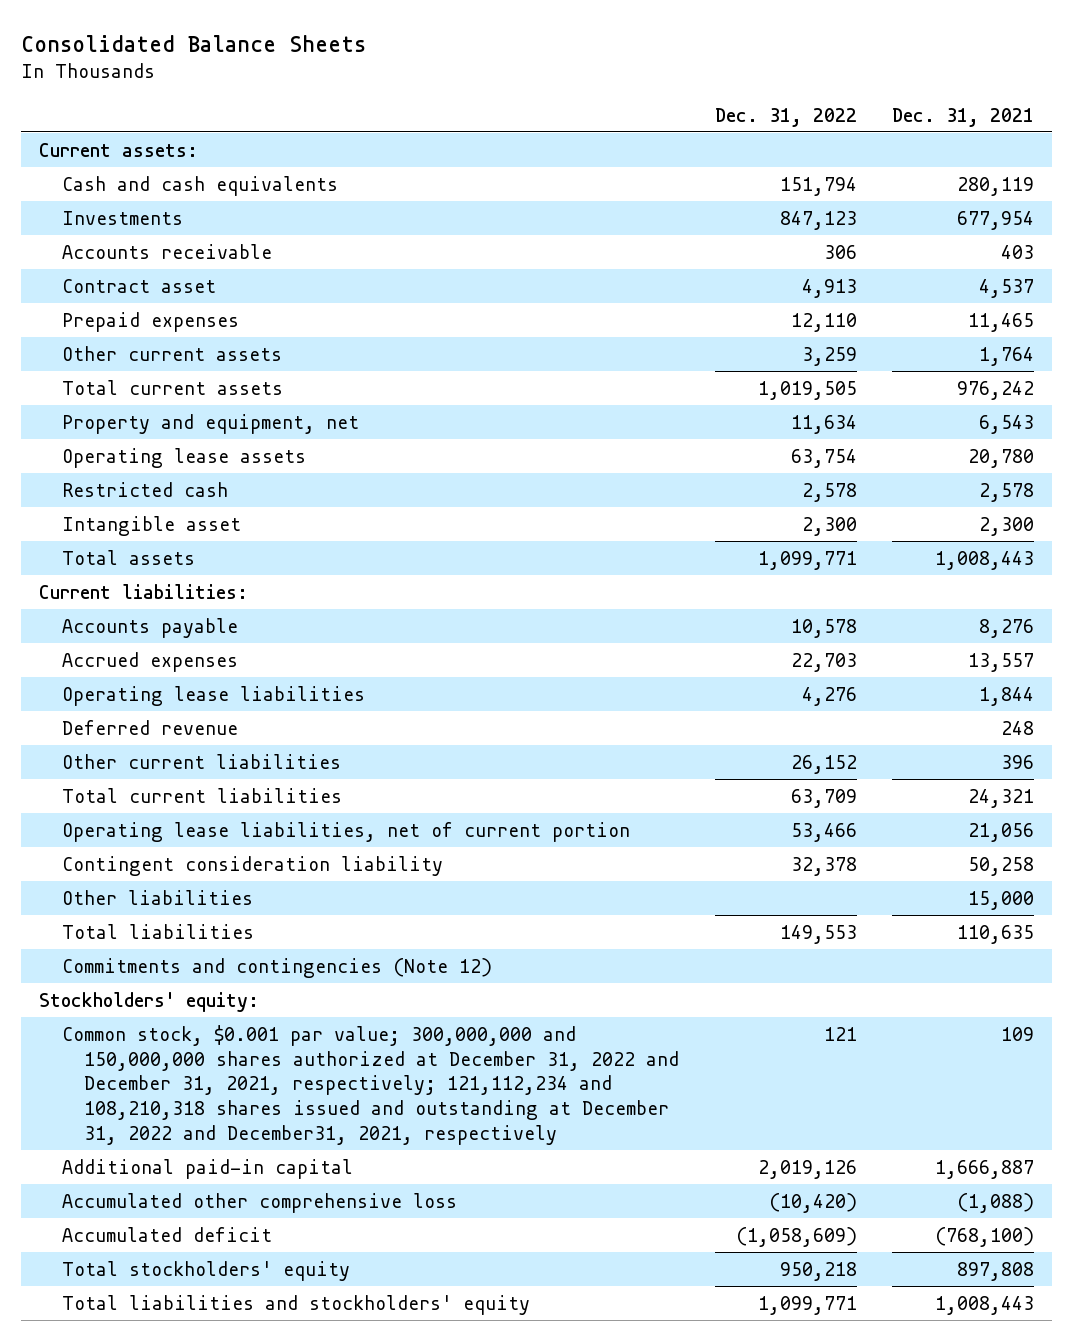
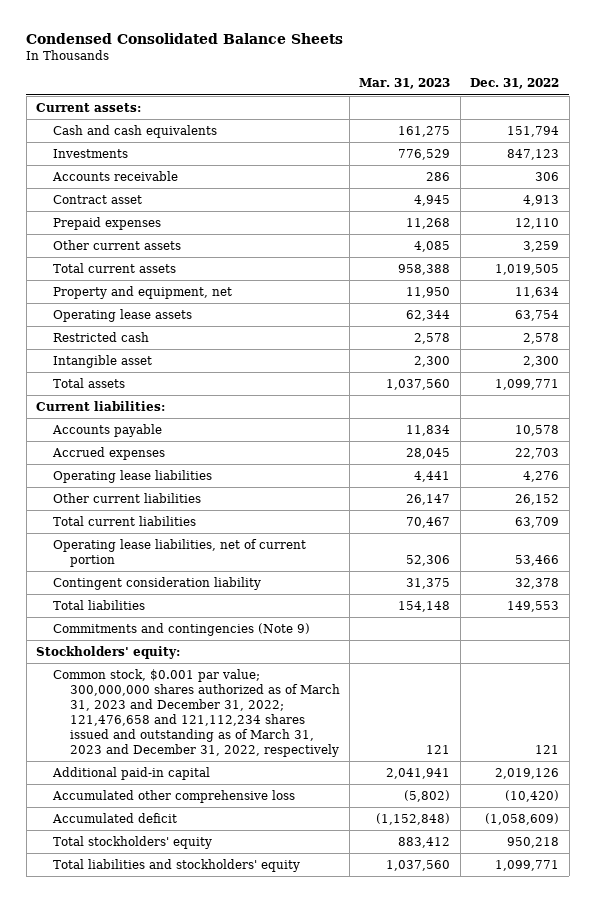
[21,34,367,52] Consolidated Balance Sheets -> [26,33,344,45] Condensed Consolidated Balance Sheets
[892,107,1035,127] Dec. 31, 2021 -> none
none -> [359,78,451,90] Mar. 31, 2023
[61,719,238,735] Deferred revenue -> none
[61,889,253,905] Other liabilities -> none
[61,957,492,978] Commitments and contingencies (Note 12) -> [52,622,310,636] Commitments and contingencies (Note 9)
[61,1024,680,1145] Common stock, $0.001 par value; 300,000,000 and 150,000,000 shares authorized at December 31, 2022 and December 31, 2021, respectively; 121,112,234 and 108,210,318 shares issued and outstanding at December 31, 2022 and December31, 2021, respectively -> [52,668,340,757] Common stock, $0.001 par value; 300,000,000 shares authorized as of March 31, 2023 and December 31, 2022; 121,476,658 and 121,112,234 shares issued and outstanding as of March 31, 2023 and December 31, 2022, respectively

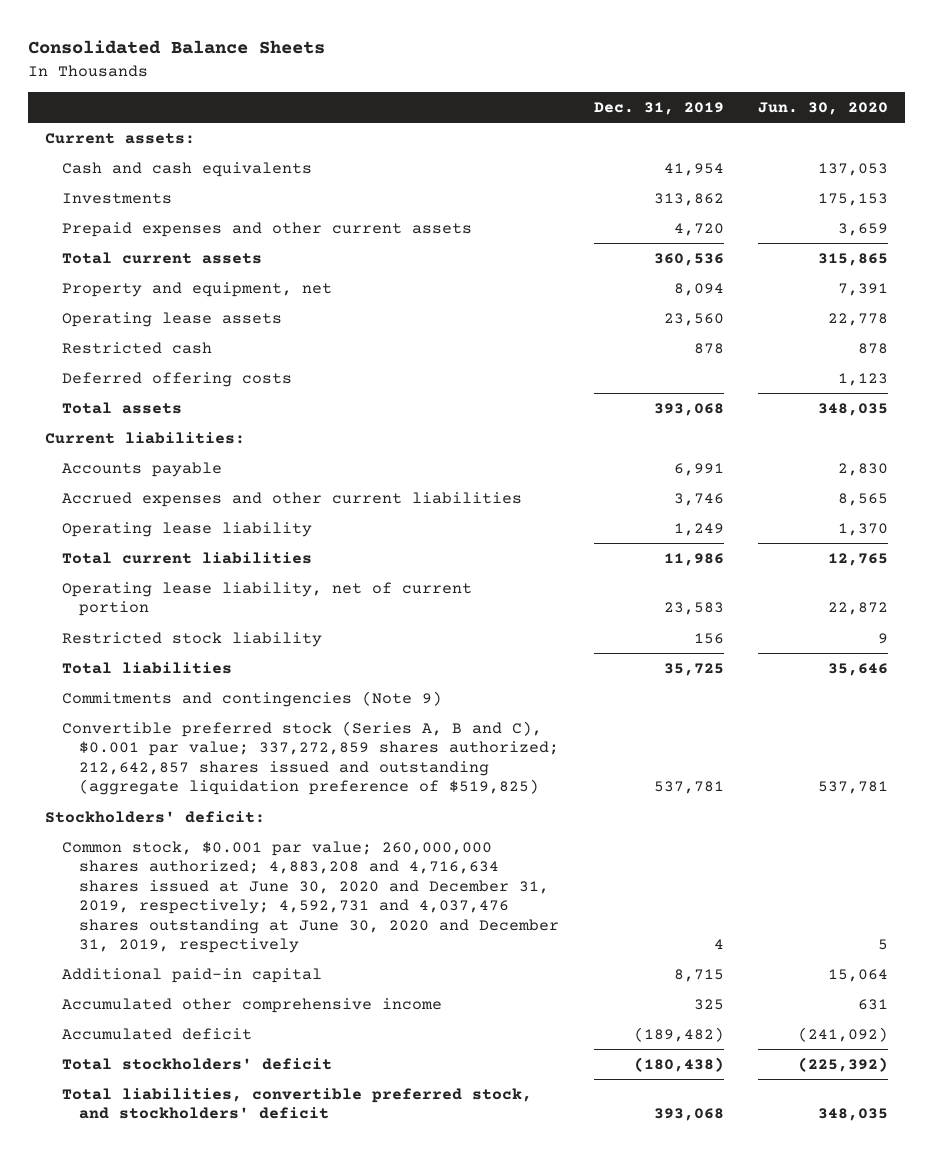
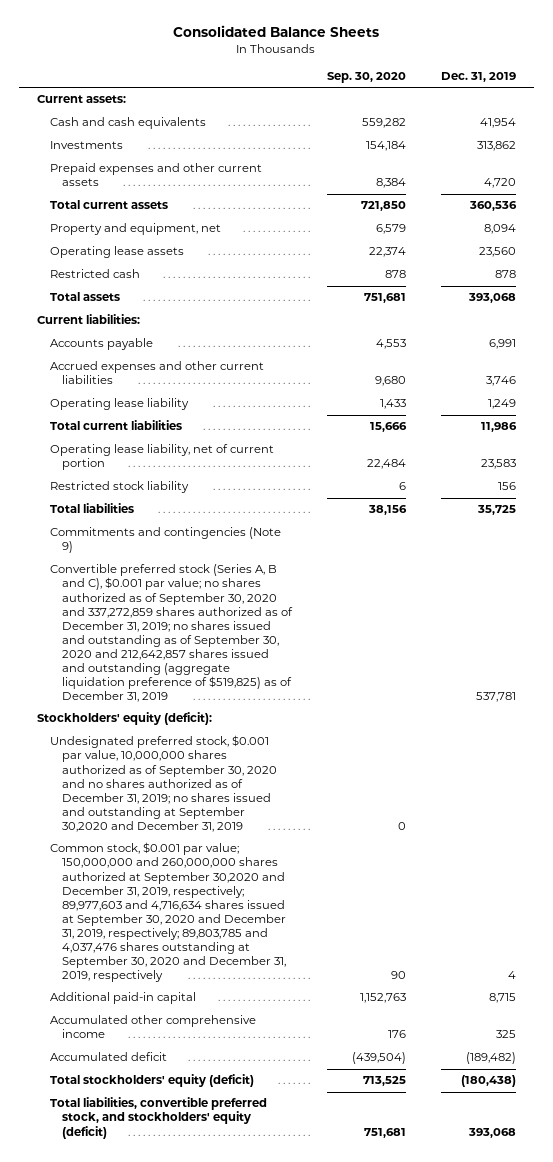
[758,102,889,116] Jun. 30, 2020 -> none
none -> [327,72,407,84] Sep. 30, 2020
[62,371,293,387] Deferred offering costs -> none
[62,720,560,796] Convertible preferred stock (Series A, B and C), $0.001 par value; 337,272,859 shares authorized; 212,642,857 shares issued and outstanding (aggregate liquidation preference of $519,825) -> [49,564,294,702] Convertible preferred stock (Series A, B and C), $0.001 par value; no shares authorized as of September 30, 2020 and 337,272,859 shares authorized as of December 31, 2019; no shares issued and outstanding as of September 30, 2020 and 212,642,857 shares issued and outstanding (aggregate liquidation preference of $519,825) as of December 31, 2019
[44,810,265,823] Stockholders' deficit: -> [36,712,212,726] Stockholders' equity (deficit):
none -> [49,735,278,832] Undesignated preferred stock, $0.001 par value, 10,000,000 shares authorized as of September 30, 2020 and no shares authorized as of December 31, 2019; no shares issued and outstanding at September 30,2020 and December 31, 2019
[62,840,560,954] Common stock, $0.001 par value; 260,000,000 shares authorized; 4,883,208 and 4,716,634 shares issued at June 30, 2020 and December 31, 2019, respectively; 4,592,731 and 4,037,476 shares outstanding at June 30, 2020 and December 31, 2019, respectively -> [49,842,287,982] Common stock, $0.001 par value; 150,000,000 and 260,000,000 shares authorized at September 30,2020 and December 31, 2019, respectively; 89,977,603 and 4,716,634 shares issued at September 30, 2020 and December 31, 2019, respectively; 89,803,785 and 4,037,476 shares outstanding at September 30, 2020 and December 31, 2019, respectively
[62,1057,333,1070] Total stockholders' deficit -> [49,1074,254,1088] Total stockholders' equity (deficit)
[62,1087,533,1120] Total liabilities, convertible preferred stock, and stockholders' deficit -> [49,1097,267,1139] Total liabilities, convertible preferred stock, and stockholders' equity (deficit)

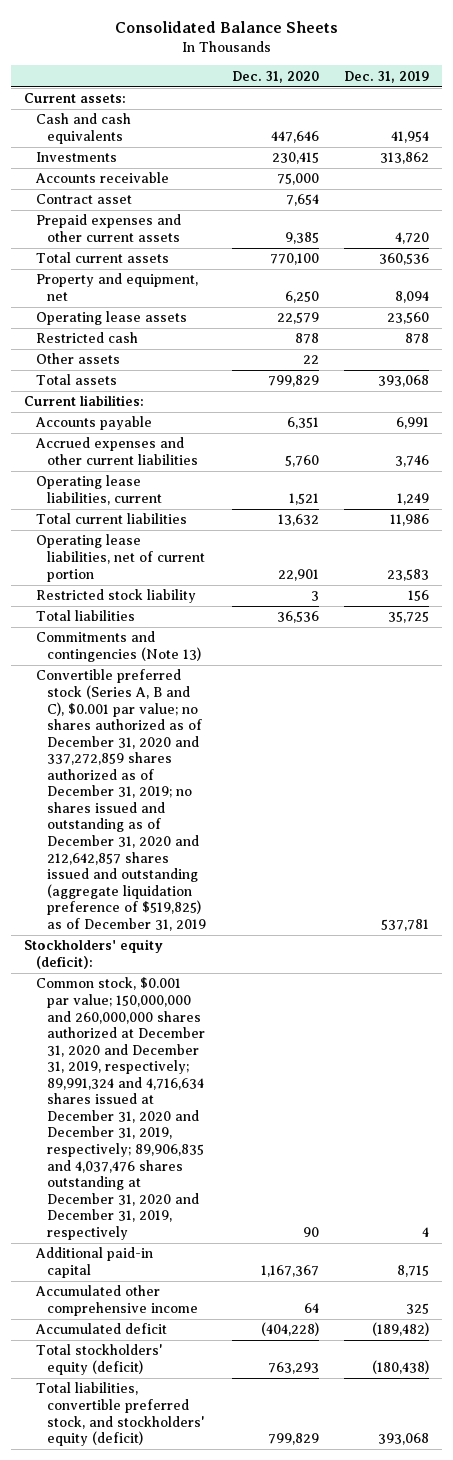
[327,72,407,84] Sep. 30, 2020 -> none
none -> [231,70,319,83] Dec. 31, 2020
none -> [34,172,169,184] Accounts receivable
none -> [35,194,132,205] Contract asset
none -> [35,353,120,365] Other assets
[49,398,189,411] Operating lease liability -> [35,475,163,506] Operating lease liabilities, current
[49,444,274,471] Operating lease liability, net of current portion -> [35,534,206,582] Operating lease liabilities, net of current portion
[49,527,281,554] Commitments and contingencies (Note 9) -> [35,631,202,663] Commitments and contingencies (Note 13)
[49,564,294,702] Convertible preferred stock (Series A, B and C), $0.001 par value; no shares authorized as of September 30, 2020 and 337,272,859 shares authorized as of December 31, 2019; no shares issued and outstanding as of September 30, 2020 and 212,642,857 shares issued and outstanding (aggregate liquidation preference of $519,825) as of December 31, 2019 -> [35,669,207,931] Convertible preferred stock (Series A, B and C), $0.001 par value; no shares authorized as of December 31, 2020 and 337,272,859 shares authorized as of December 31, 2019; no shares issued and outstanding as of December 31, 2020 and 212,642,857 shares issued and outstanding (aggregate liquidation preference of $519,825) as of December 31, 2019
[49,735,278,832] Undesignated preferred stock, $0.001 par value, 10,000,000 shares authorized as of September 30, 2020 and no shares authorized as of December 31, 2019; no shares issued and outstanding at September 30,2020 and December 31, 2019 -> none
[49,842,287,982] Common stock, $0.001 par value; 150,000,000 and 260,000,000 shares authorized at September 30,2020 and December 31, 2019, respectively; 89,977,603 and 4,716,634 shares issued at September 30, 2020 and December 31, 2019, respectively; 89,803,785 and 4,037,476 shares outstanding at September 30, 2020 and December 31, 2019, respectively -> [35,977,206,1240] Common stock, $0.001 par value; 150,000,000 and 260,000,000 shares authorized at December 31, 2020 and December 31, 2019, respectively; 89,991,324 and 4,716,634 shares issued at December 31, 2020 and December 31, 2019, respectively; 89,906,835 and 4,037,476 shares outstanding at December 31, 2020 and December 31, 2019, respectively

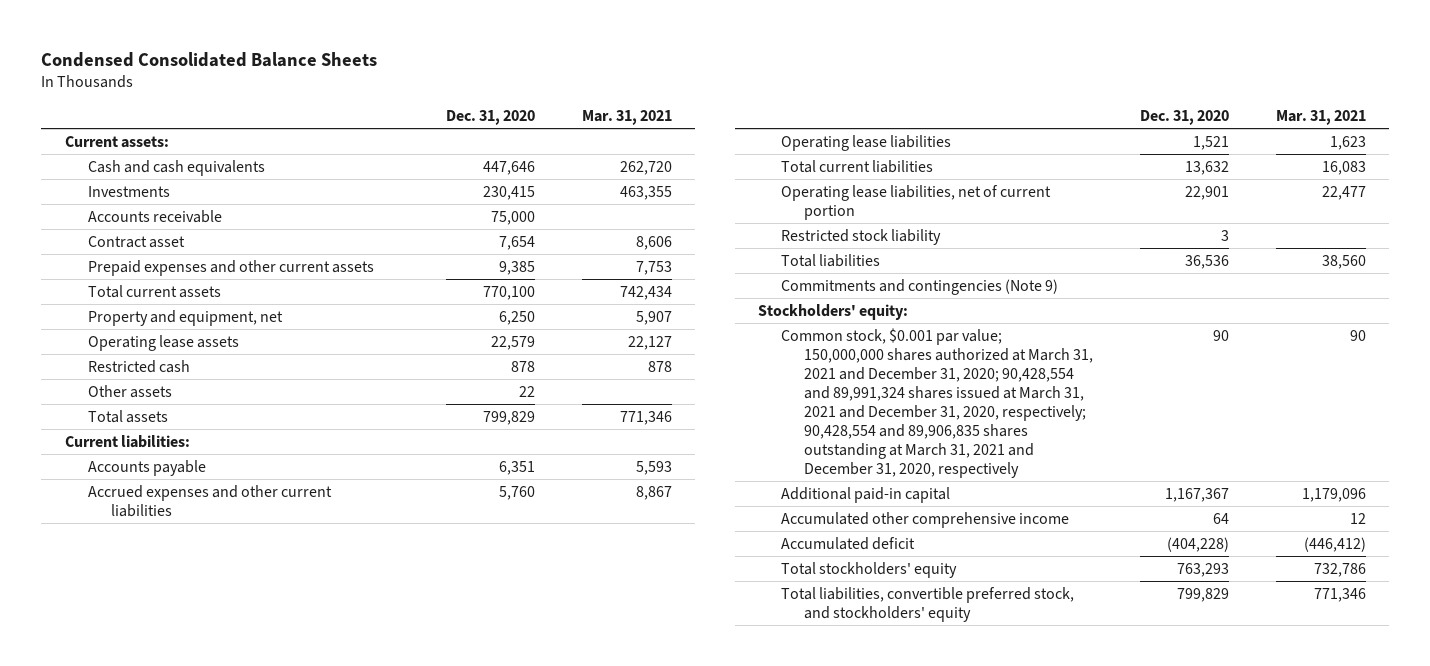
[114,20,338,33] Consolidated Balance Sheets -> [41,51,378,67] Condensed Consolidated Balance Sheets
[344,70,430,83] Dec. 31, 2019 -> none
none -> [581,110,672,126] Mar. 31, 2021
[35,475,163,506] Operating lease liabilities, current -> [781,134,952,151] Operating lease liabilities
[35,669,207,931] Convertible preferred stock (Series A, B and C), $0.001 par value; no shares authorized as of December 31, 2020 and 337,272,859 shares authorized as of December 31, 2019; no shares issued and outstanding as of December 31, 2020 and 212,642,857 shares issued and outstanding (aggregate liquidation preference of $519,825) as of December 31, 2019 -> none
[35,631,202,663] Commitments and contingencies (Note 13) -> [781,278,1059,295] Commitments and contingencies (Note 9)
[24,939,164,970] Stockholders' equity (deficit): -> [758,303,909,320] Stockholders' equity:
[35,977,206,1240] Common stock, $0.001 par value; 150,000,000 and 260,000,000 shares authorized at December 31, 2020 and December 31, 2019, respectively; 89,991,324 and 4,716,634 shares issued at December 31, 2020 and December 31, 2019, respectively; 89,906,835 and 4,037,476 shares outstanding at December 31, 2020 and December 31, 2019, respectively -> [781,327,1094,478] Common stock, $0.001 par value; 150,000,000 shares authorized at March 31, 2021 and December 31, 2020; 90,428,554 and 89,991,324 shares issued at March 31, 2021 and December 31, 2020, respectively; 90,428,554 and 89,906,835 shares outstanding at March 31, 2021 and December 31, 2020, respectively
[35,1344,162,1376] Total stockholders' equity (deficit) -> [781,561,958,578] Total stockholders' equity
[35,1382,205,1447] Total liabilities, convertible preferred stock, and stockholders' equity (deficit) -> [781,586,1075,622] Total liabilities, convertible preferred stock, and stockholders' equity

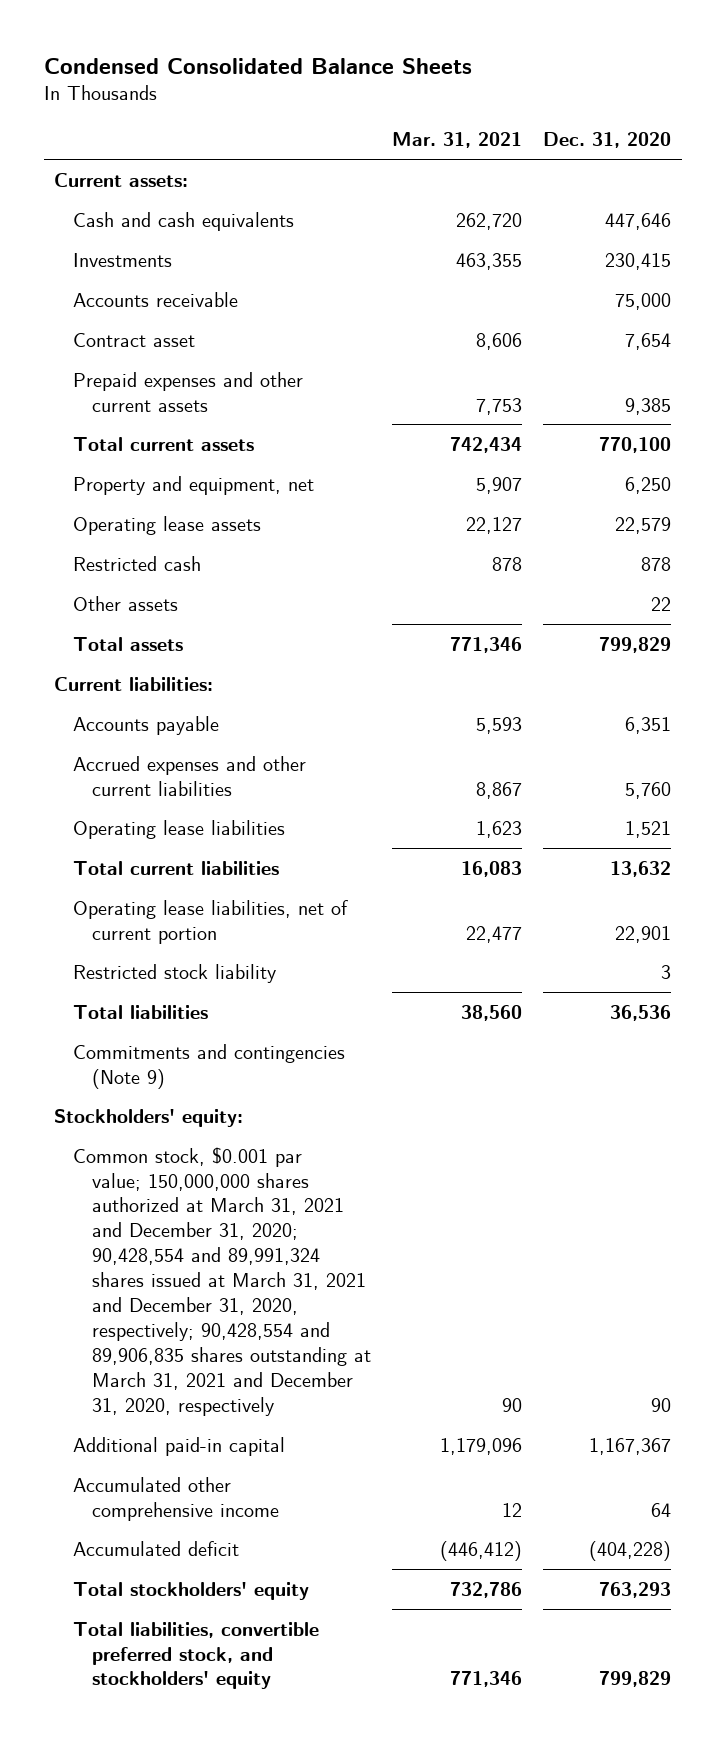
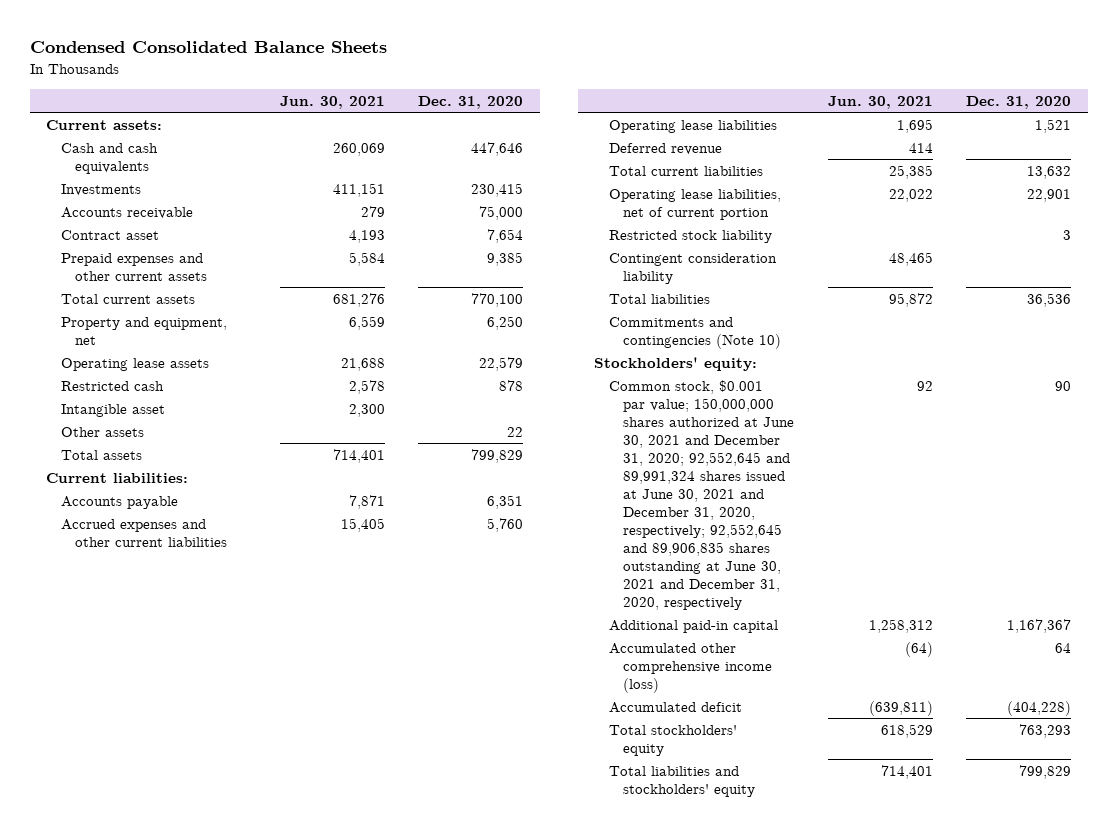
[392,132,523,149] Mar. 31, 2021 -> none
none -> [279,95,385,109] Jun. 30, 2021
none -> [60,403,165,417] Intangible asset
none -> [608,142,722,155] Deferred revenue
none -> [608,252,777,284] Contingent consideration liability
[73,1043,346,1089] Commitments and contingencies (Note 9) -> [608,316,782,349] Commitments and contingencies (Note 10)
[73,1146,371,1416] Common stock, $0.001 par value; 150,000,000 shares authorized at March 31, 2021 and December 31, 2020; 90,428,554 and 89,991,324 shares issued at March 31, 2021 and December 31, 2020, respectively; 90,428,554 and 89,906,835 shares outstanding at March 31, 2021 and December 31, 2020, respectively -> [608,379,795,610] Common stock, $0.001 par value; 150,000,000 shares authorized at June 30, 2021 and December 31, 2020; 92,552,645 and 89,991,324 shares issued at June 30, 2021 and December 31, 2020, respectively; 92,552,645 and 89,906,835 shares outstanding at June 30, 2021 and December 31, 2020, respectively
[73,1476,279,1521] Accumulated other comprehensive income -> [608,642,773,693] Accumulated other comprehensive income (loss)
[73,1621,320,1690] Total liabilities, convertible preferred stock, and stockholders' equity -> [608,765,756,797] Total liabilities and stockholders' equity

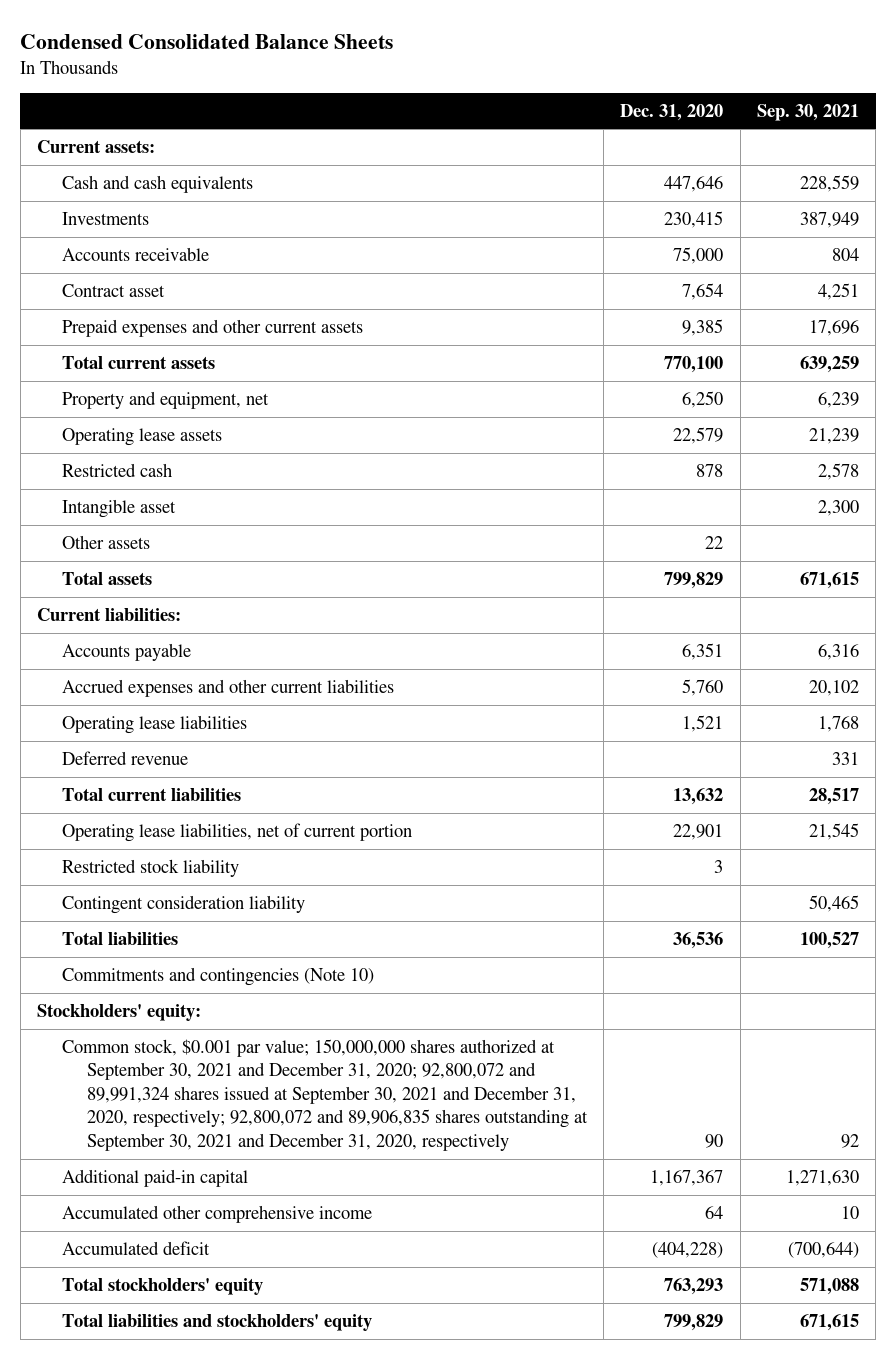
[279,95,385,109] Jun. 30, 2021 -> none
none -> [756,103,859,121] Sep. 30, 2021
[608,379,795,610] Common stock, $0.001 par value; 150,000,000 shares authorized at June 30, 2021 and December 31, 2020; 92,552,645 and 89,991,324 shares issued at June 30, 2021 and December 31, 2020, respectively; 92,552,645 and 89,906,835 shares outstanding at June 30, 2021 and December 31, 2020, respectively -> [62,1038,589,1151] Common stock, $0.001 par value; 150,000,000 shares authorized at September 30, 2021 and December 31, 2020; 92,800,072 and 89,991,324 shares issued at September 30, 2021 and December 31, 2020, respectively; 92,800,072 and 89,906,835 shares outstanding at September 30, 2021 and December 31, 2020, respectively
[608,642,773,693] Accumulated other comprehensive income (loss) -> [62,1204,373,1223] Accumulated other comprehensive income

